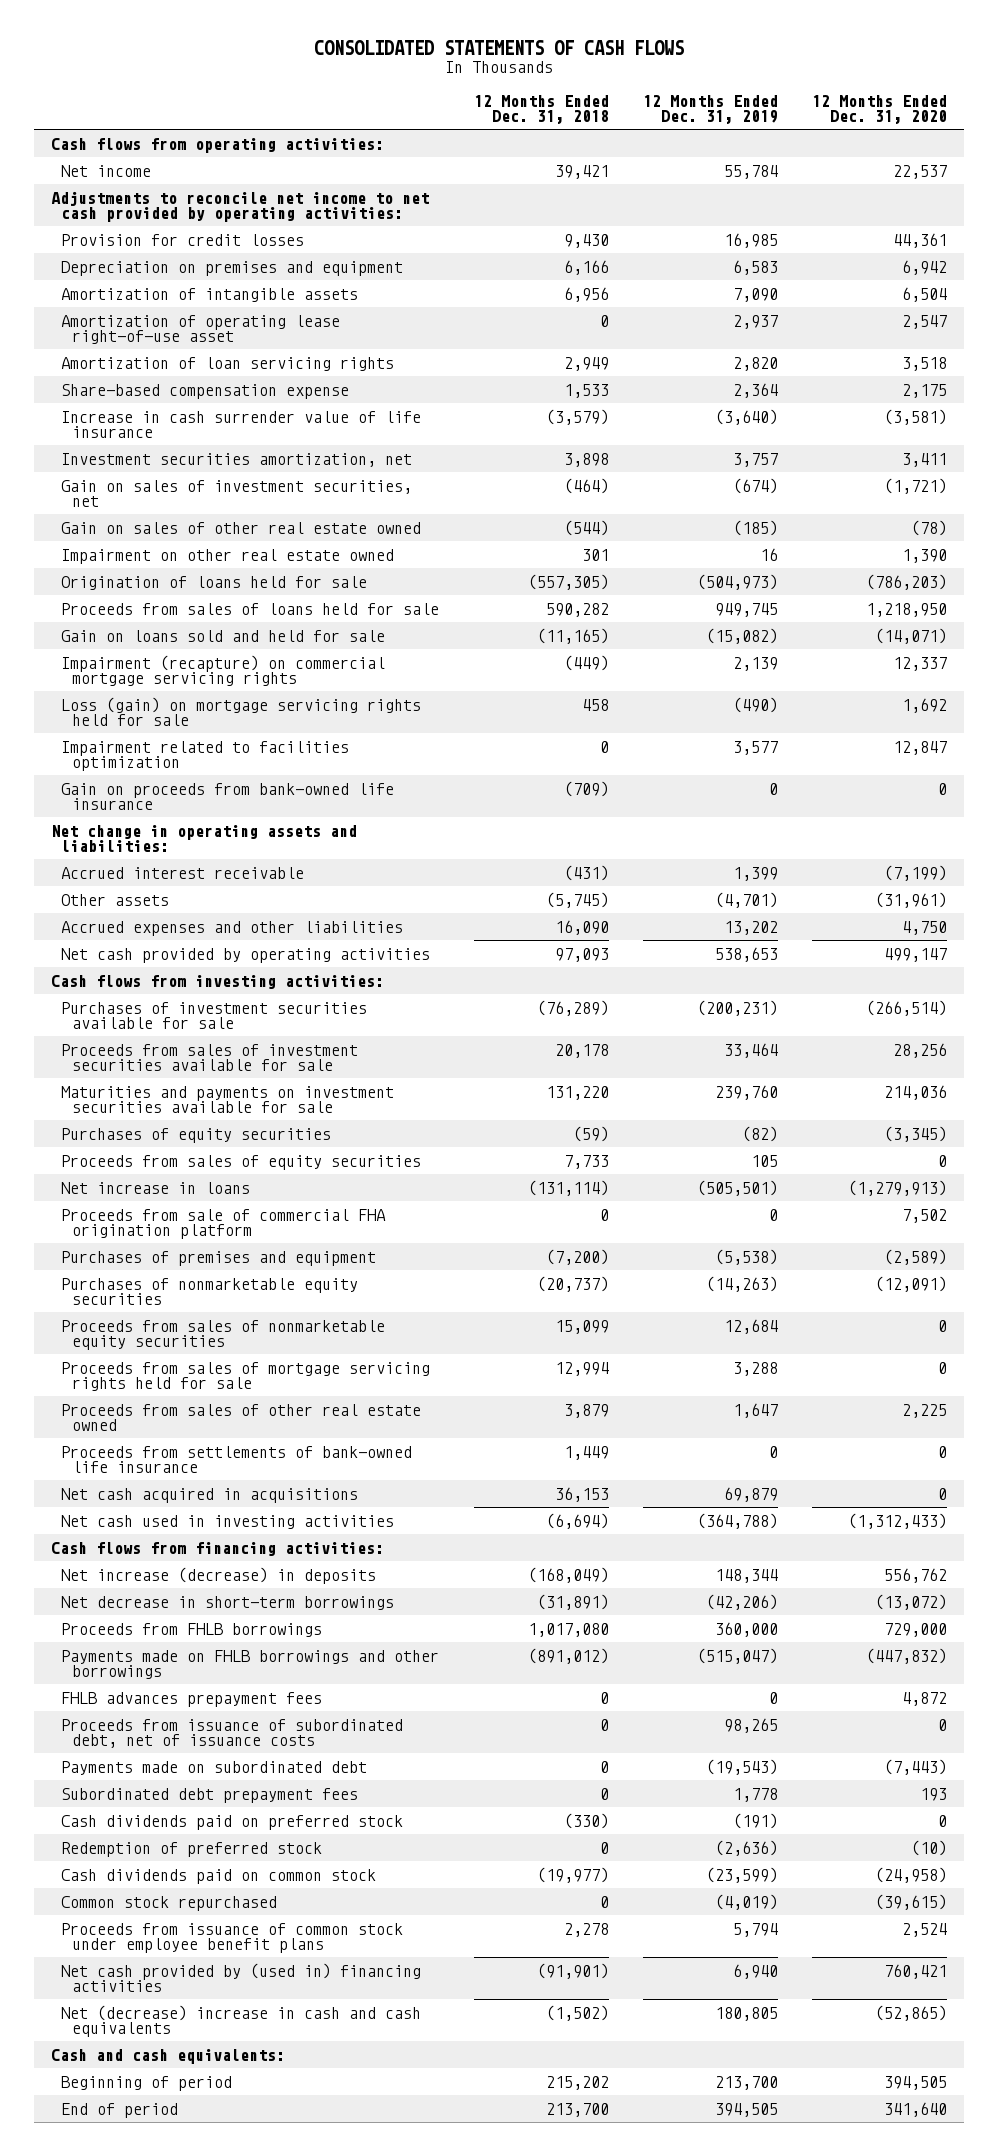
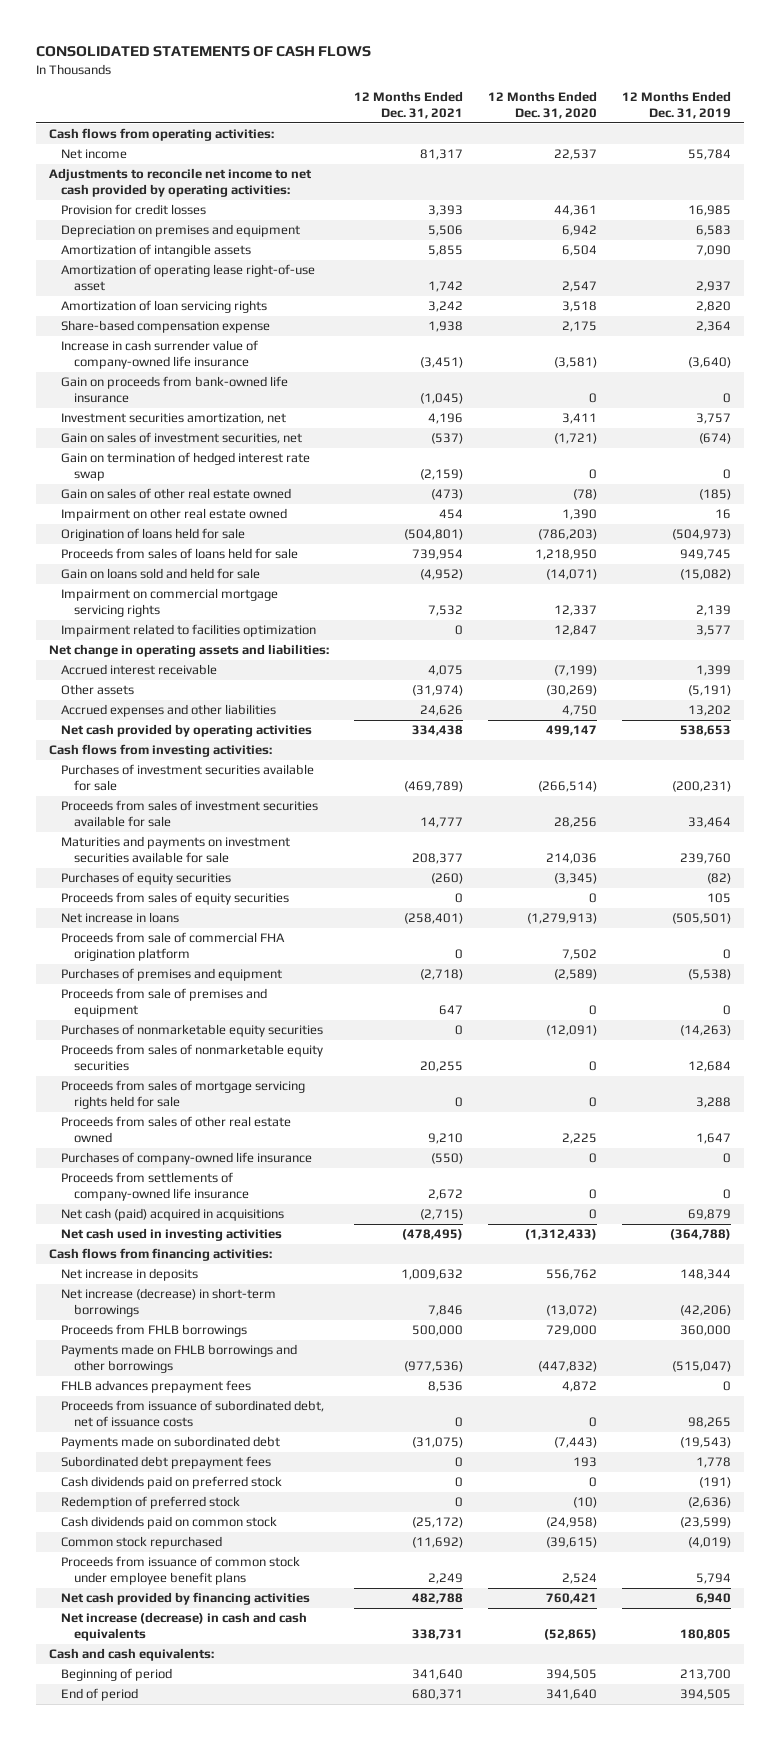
[473,94,609,125] 12 Months Ended Dec. 31, 2018 -> none
none -> [353,90,463,119] 12 Months Ended Dec. 31, 2021
[61,410,422,439] Increase in cash surrender value of life insurance -> [61,340,259,370] Increase in cash surrender value of company-owned life insurance
[61,782,395,811] Gain on proceeds from bank-owned life insurance -> [61,376,289,404] Gain on proceeds from bank-owned life insurance
none -> [61,452,311,482] Gain on termination of hedged interest rate swap
[61,696,422,727] Loss (gain) on mortgage servicing rights held for sale -> none
[61,654,386,687] Impairment (recapture) on commercial mortgage servicing rights -> [61,588,279,618] Impairment on commercial mortgage servicing rights
[714,891,778,908] (4,701) -> [688,685,732,697] (5,191)
[875,891,948,908] (31,961) -> [546,685,598,697] (30,269)
none -> [61,988,268,1018] Proceeds from sale of premises and equipment
none -> [61,1152,313,1166] Purchases of company-owned life insurance
[61,1445,413,1474] Proceeds from settlements of bank-owned life insurance -> [61,1172,250,1202] Proceeds from settlements of company-owned life insurance
[61,1487,359,1503] Net cash acquired in acquisitions -> [61,1208,285,1222] Net cash (paid) acquired in acquisitions
[61,1566,377,1584] Net increase (decrease) in deposits -> [61,1268,199,1282] Net increase in deposits
[61,1595,395,1610] Net decrease in short-term borrowings -> [61,1288,277,1318] Net increase (decrease) in short-term borrowings
[61,1962,422,1993] Net cash provided by (used in) financing activities -> [61,1592,311,1606] Net cash provided by financing activities
[61,2004,422,2038] Net (decrease) increase in cash and cash equivalents -> [61,1612,308,1642] Net increase (decrease) in cash and cash equivalents

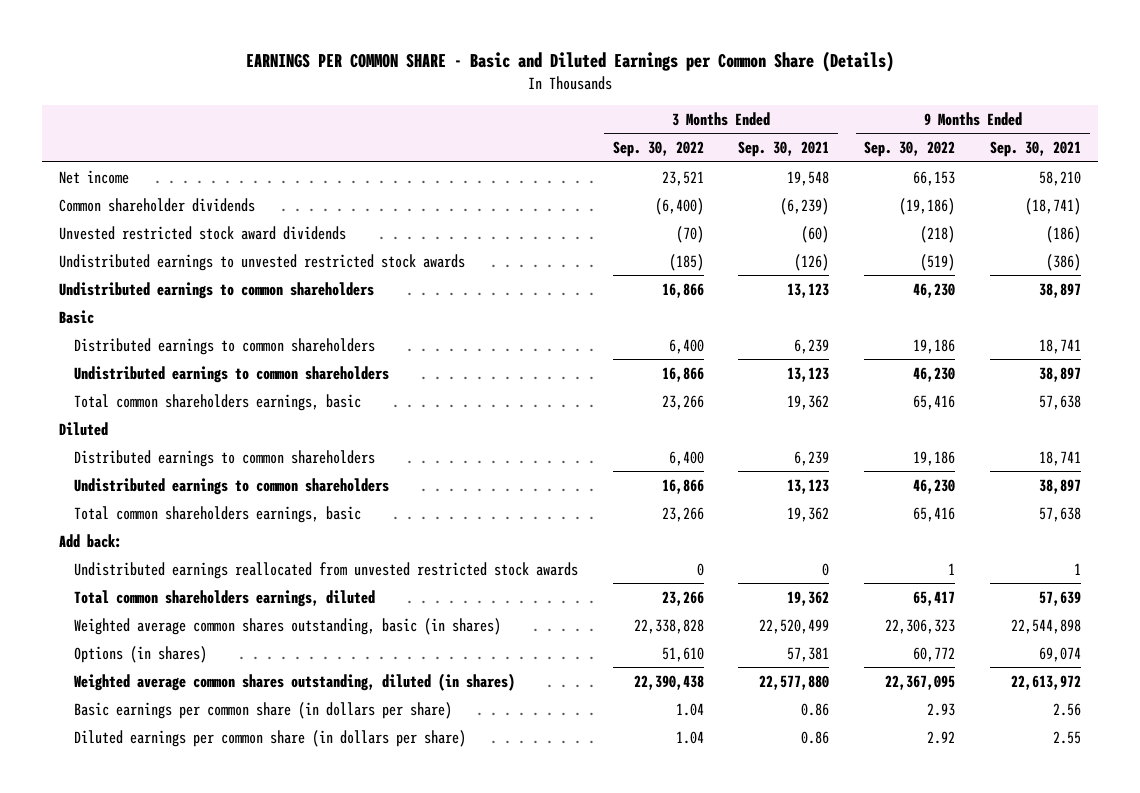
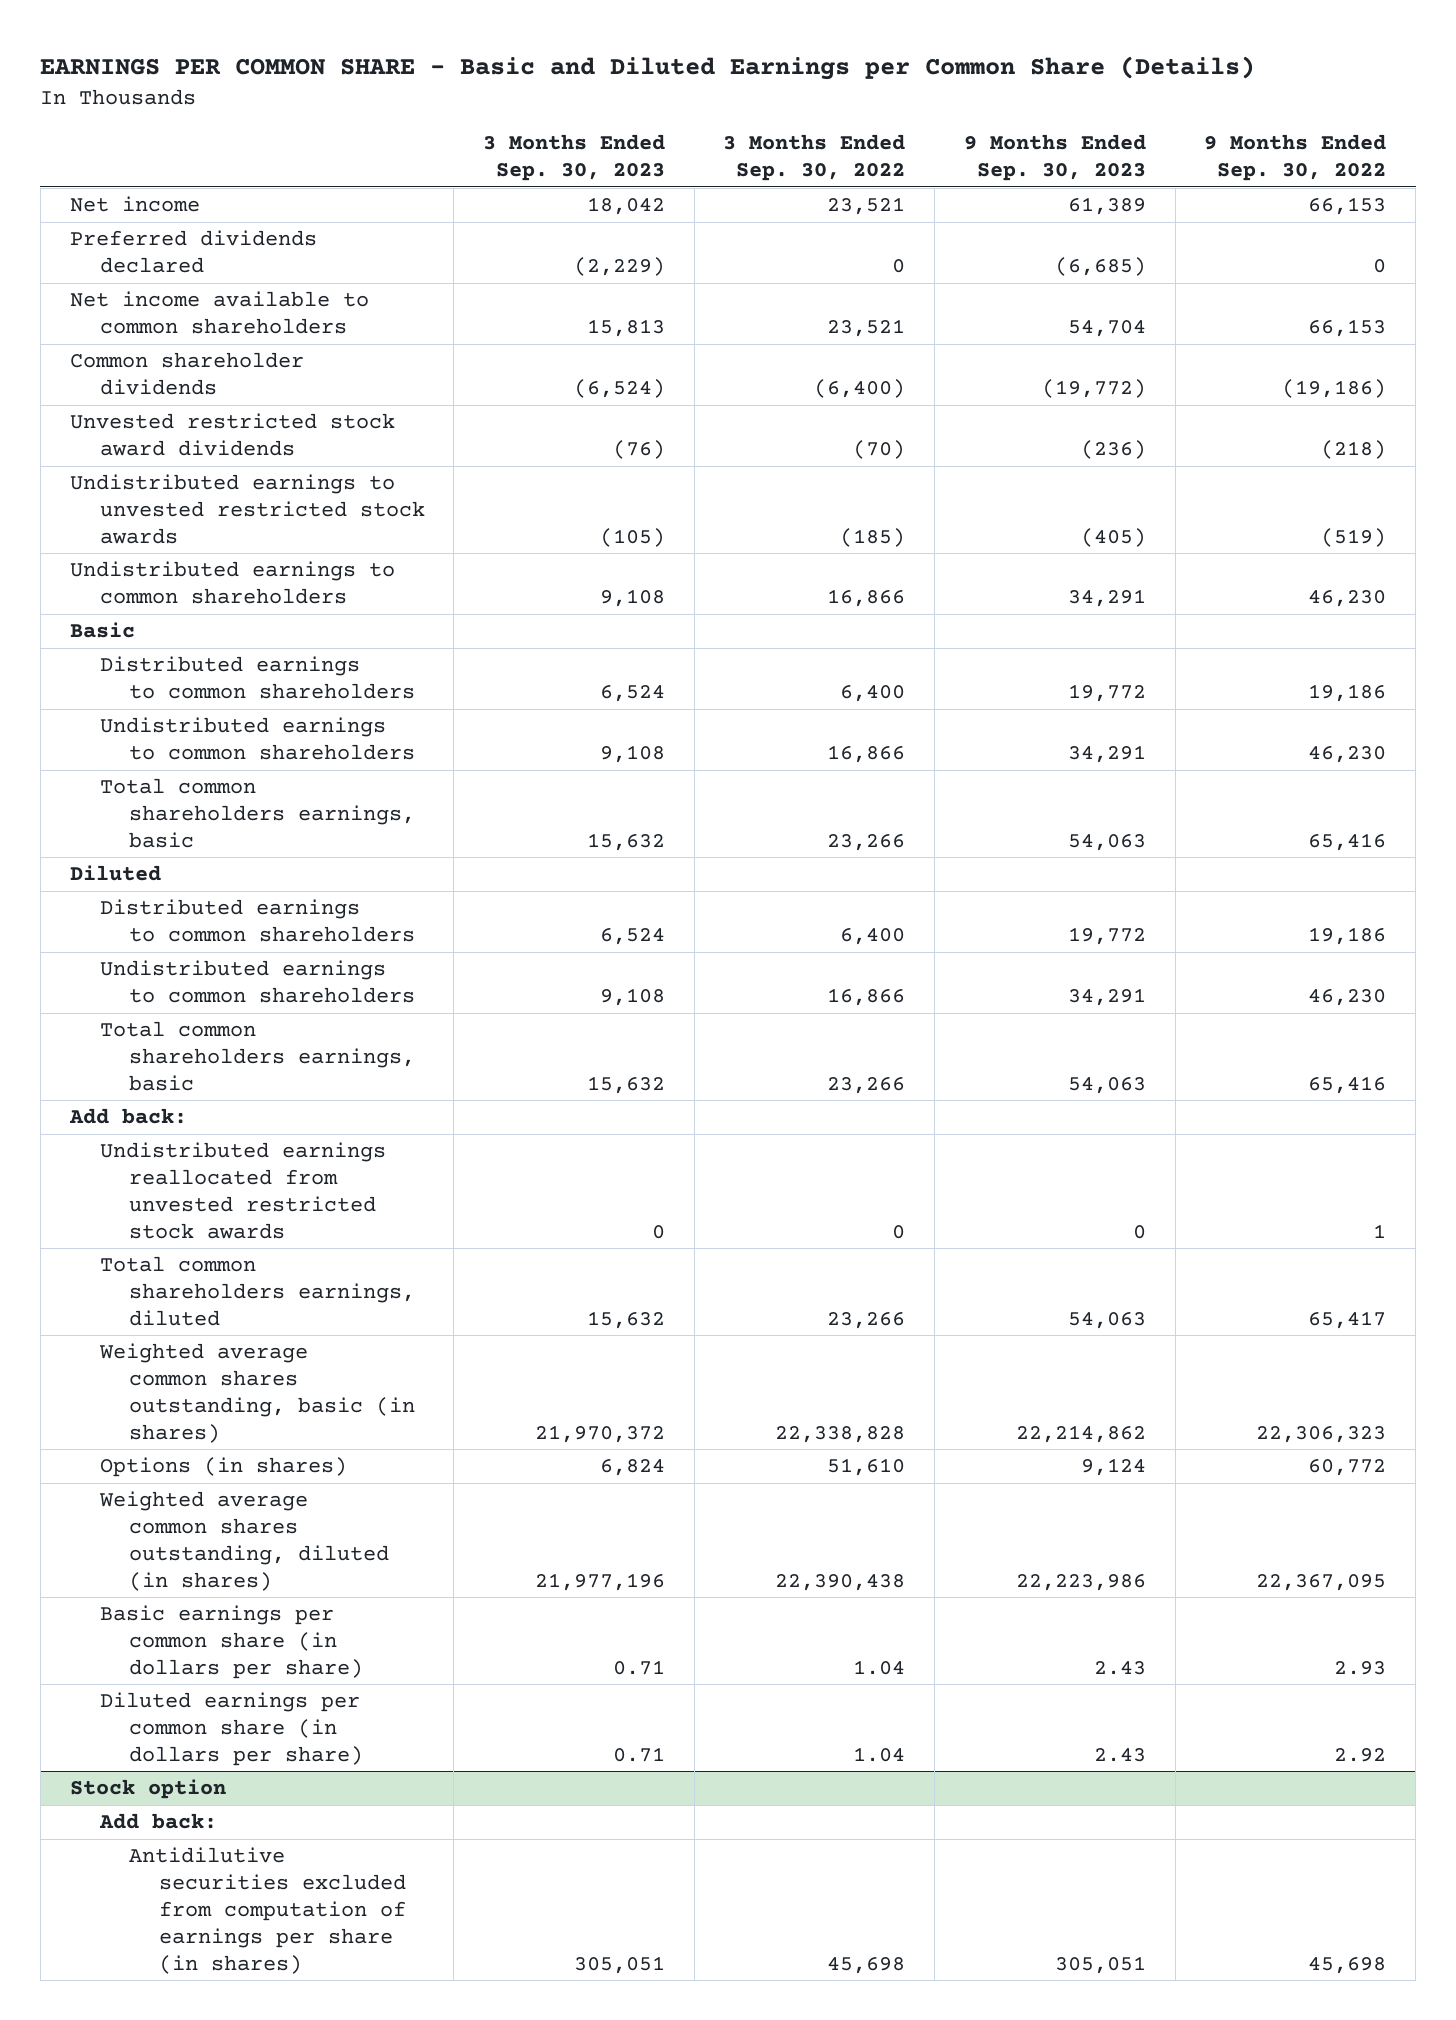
[738,141,830,158] Sep. 30, 2021 -> none
[990,141,1082,158] Sep. 30, 2021 -> none
none -> [482,134,665,182] 3 Months Ended Sep. 30, 2023
none -> [963,134,1146,182] 9 Months Ended Sep. 30, 2023
none -> [69,230,317,274] Preferred dividends declared
none -> [69,291,369,335] Net income available to common shareholders
none -> [69,1779,226,1800] Stock option
none -> [98,1813,217,1830] Add back:
none -> [129,1847,407,1974] Antidilutive securities excluded from computation of earnings per share (in shares)

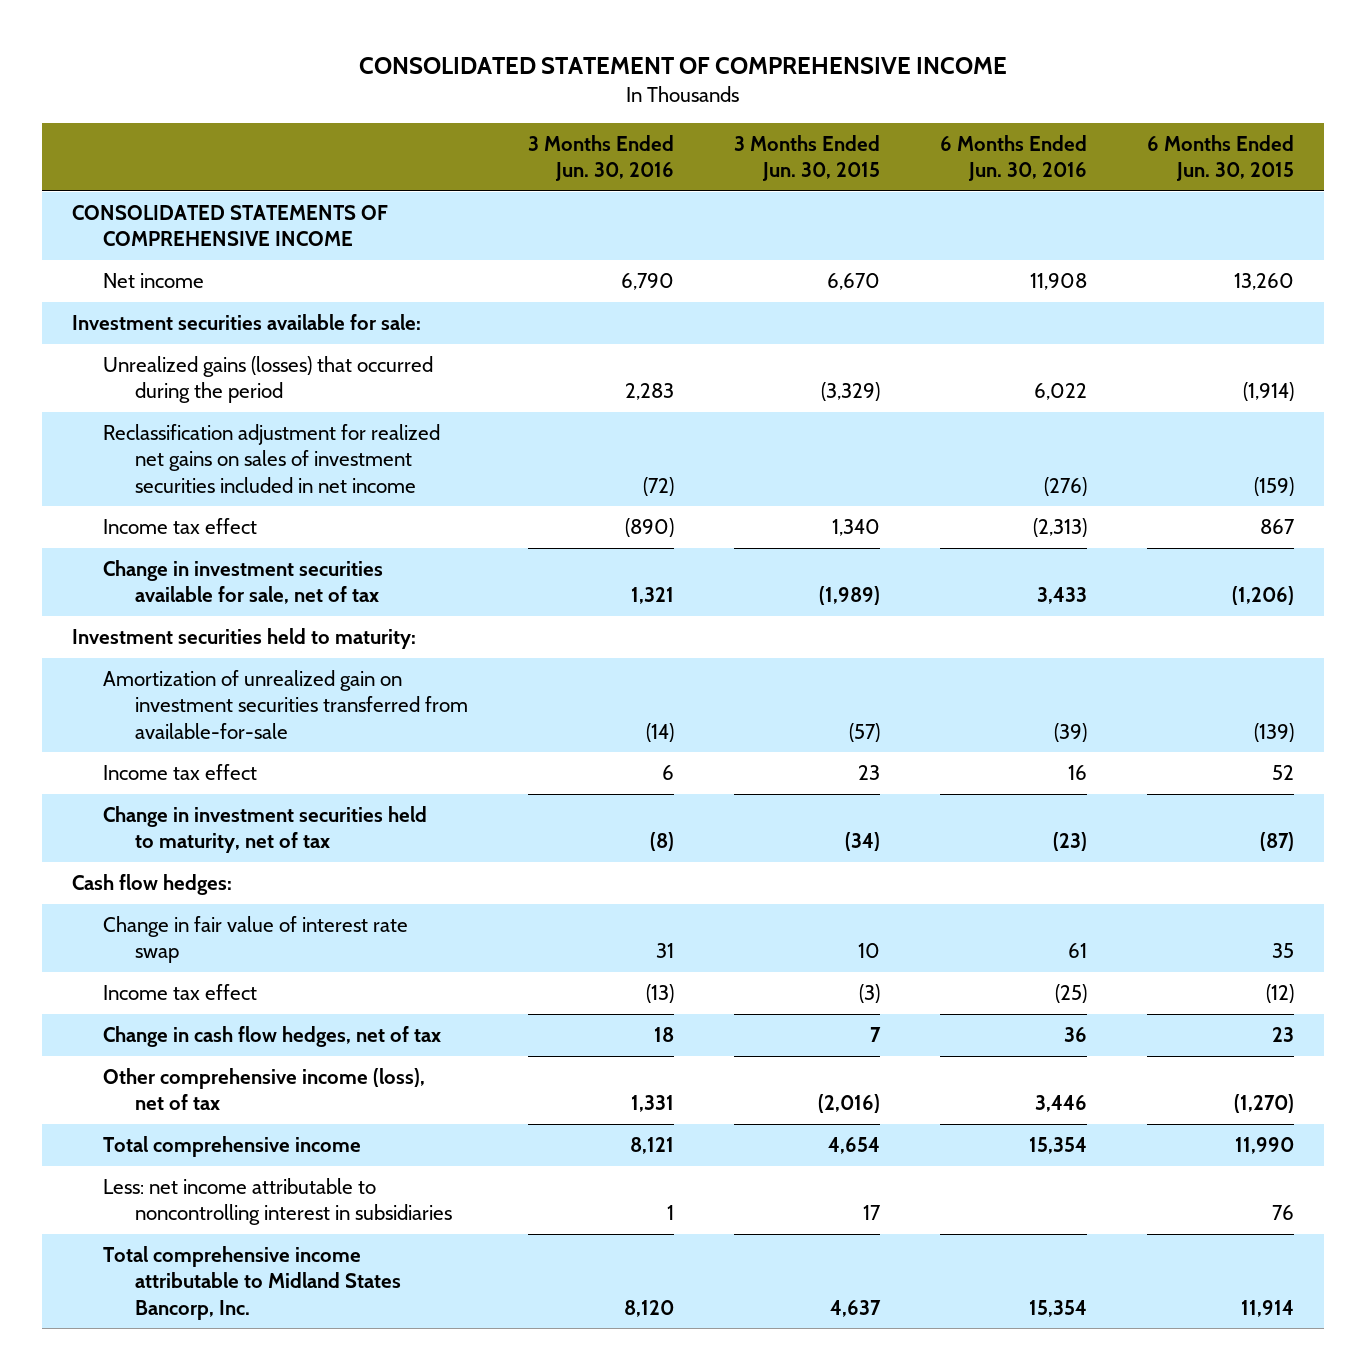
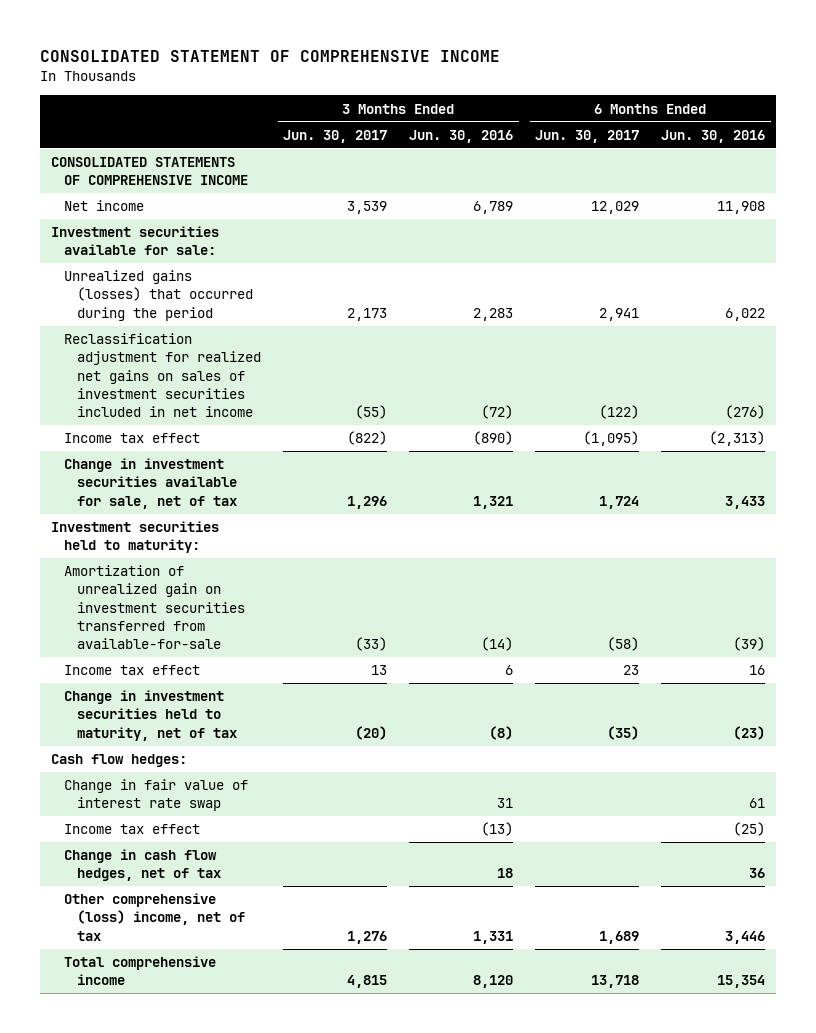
[733,134,880,182] 3 Months Ended Jun. 30, 2015 -> none
[1147,134,1295,182] 6 Months Ended Jun. 30, 2015 -> none
none -> [283,129,388,143] Jun. 30, 2017
none -> [535,129,640,143] Jun. 30, 2017
[620,273,674,291] 6,790 -> [473,201,514,215] 6,789
[103,1178,452,1226] Less: net income attributable to noncontrolling interest in subsidiaries -> none
[103,1246,401,1320] Total comprehensive income attributable to Midland States Bancorp, Inc. -> none
[103,1068,426,1111] Other comprehensive income (loss), net of tax -> [64,893,246,941] Other comprehensive (loss) income, net of tax
[629,1137,674,1155] 8,121 -> [473,975,514,989] 8,120

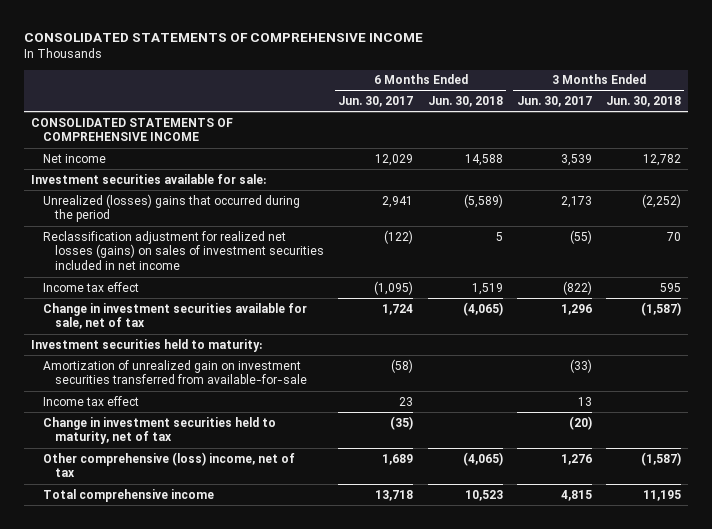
[40,50,501,63] CONSOLIDATED STATEMENT OF COMPREHENSIVE INCOME -> [23,33,423,43] CONSOLIDATED STATEMENTS OF COMPREHENSIVE INCOME
[409,129,514,143] Jun. 30, 2016 -> none
[661,129,766,143] Jun. 30, 2016 -> none
none -> [427,95,503,107] Jun. 30, 2018
none -> [605,95,681,107] Jun. 30, 2018
[64,270,254,321] Unrealized gains (losses) that occurred during the period -> [43,193,301,223] Unrealized (losses) gains that occurred during the period
[64,333,262,417] Reclassification adjustment for realized net gains on sales of investment securities included in net income -> [43,230,325,271] Reclassification adjustment for realized net losses (gains) on sales of investment securities included in net income
[51,754,188,768] Cash flow hedges: -> none
[64,779,249,812] Change in fair value of interest rate swap -> none
[64,824,201,835] Income tax effect -> none
[64,849,222,882] Change in cash flow hedges, net of tax -> none

